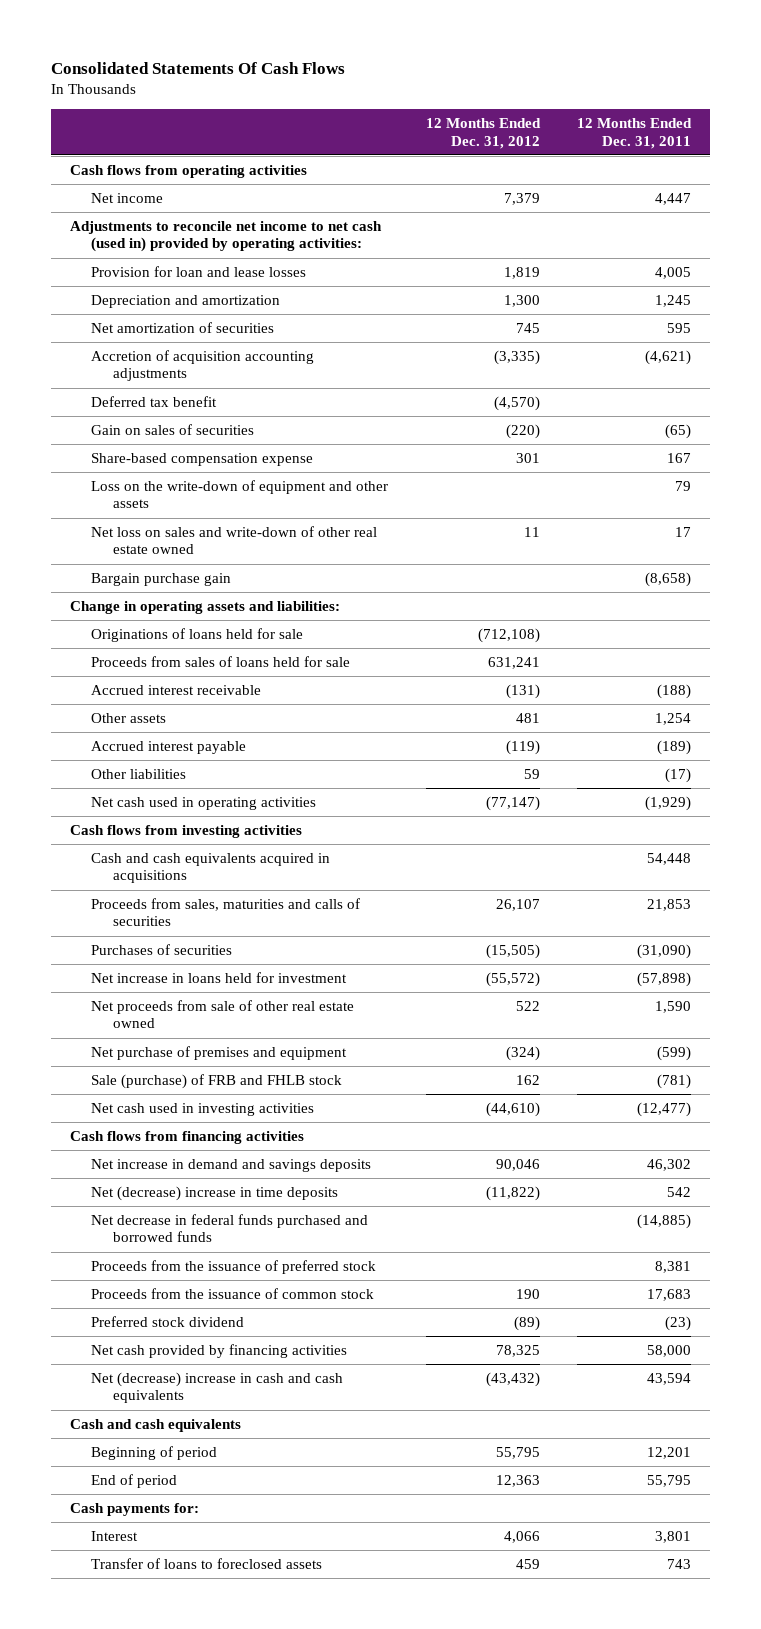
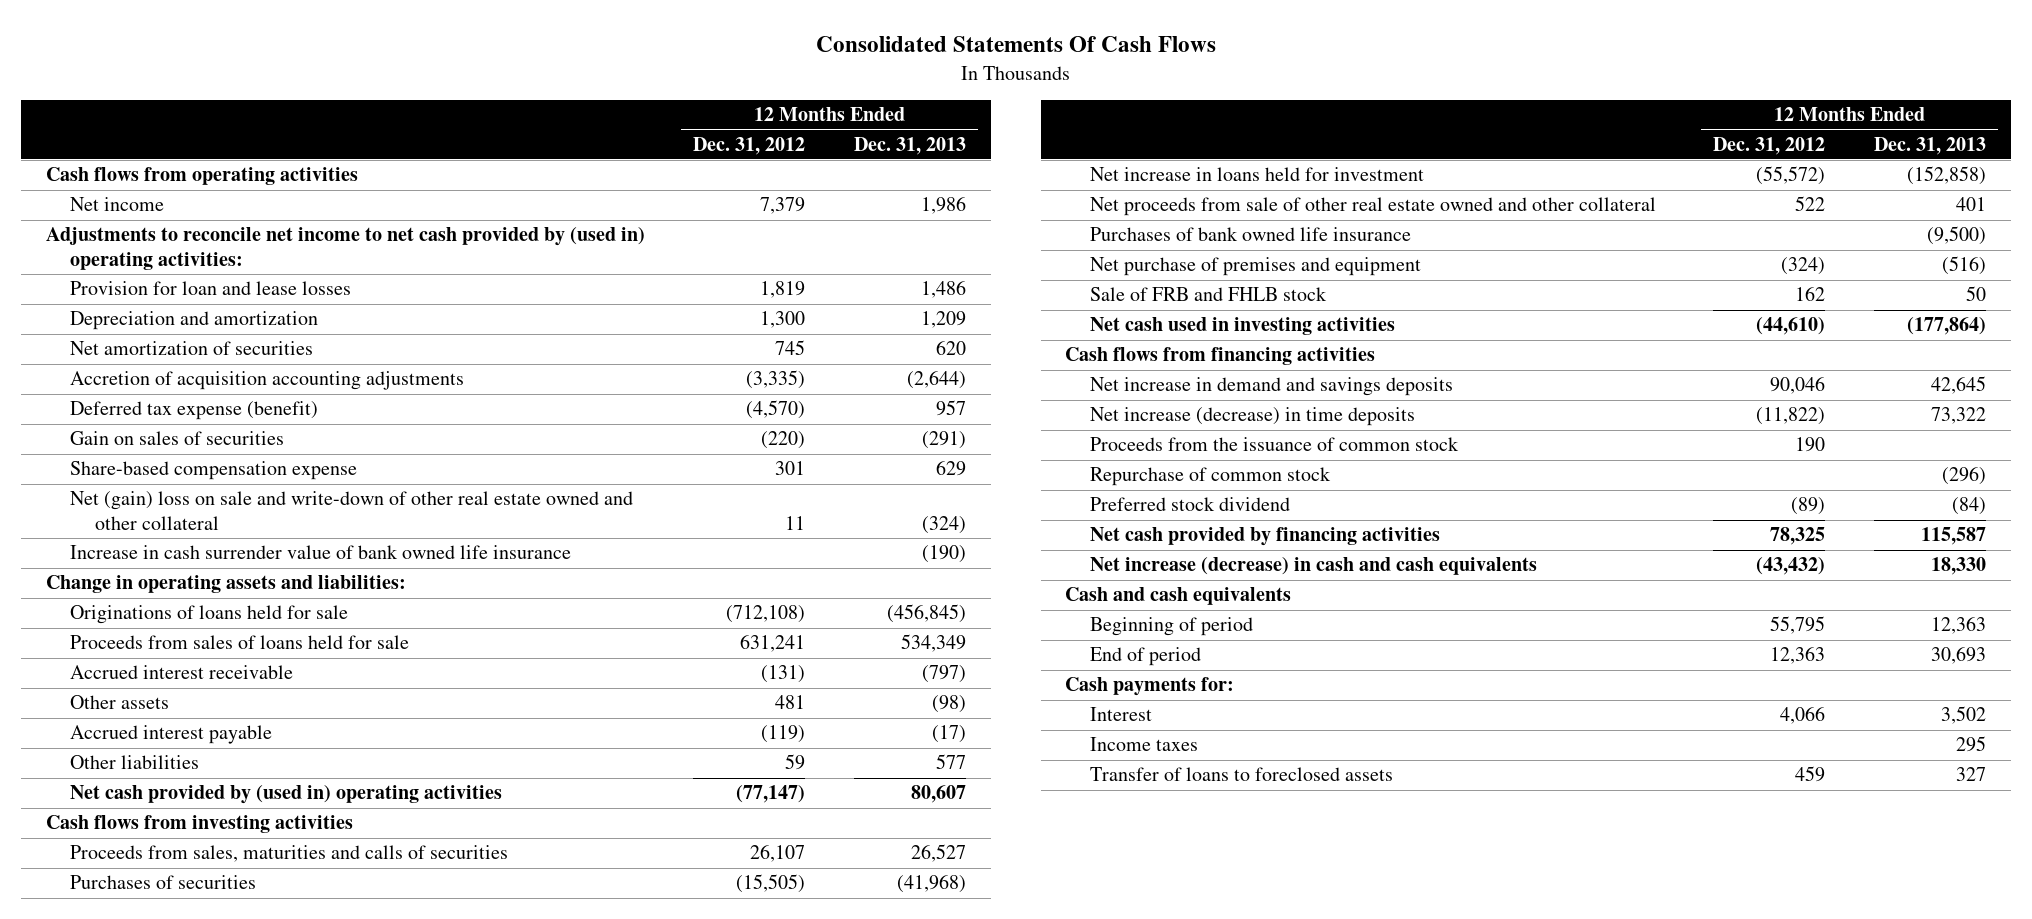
[577,118,693,149] 12 Months Ended Dec. 31, 2011 -> none
none -> [854,136,967,155] Dec. 31, 2013
[69,220,382,253] Adjustments to reconcile net income to net cash (used in) provided by operating activities: -> [45,227,645,270] Adjustments to reconcile net income to net cash provided by (used in) operating activities:
[91,395,218,407] Deferred tax benefit -> [70,401,319,421] Deferred tax expense (benefit)
[91,479,389,509] Loss on the write-down of equipment and other assets -> none
[91,572,232,586] Bargain purchase gain -> none
[91,525,378,555] Net loss on sales and write-down of other real estate owned -> [70,491,634,530] Net (gain) loss on sale and write-down of other real estate owned and other collateral
none -> [70,545,572,560] Increase in cash surrender value of bank owned life insurance
[91,796,317,810] Net cash used in operating activities -> [70,785,503,805] Net cash provided by (used in) operating activities
[91,852,331,884] Cash and cash equivalents acquired in acquisitions -> none
[91,999,355,1029] Net proceeds from sale of other real estate owned -> [1089,197,1656,217] Net proceeds from sale of other real estate owned and other collateral
none -> [1089,227,1411,242] Purchases of bank owned life insurance
[91,1073,343,1089] Sale (purchase) of FRB and FHLB stock -> [1089,287,1327,302] Sale of FRB and FHLB stock
[91,1213,369,1243] Net decrease in federal funds purchased and borrowed funds -> none
[91,1259,377,1274] Proceeds from the issuance of preferred stock -> none
[91,1185,339,1201] Net (decrease) increase in time deposits -> [1089,407,1415,427] Net increase (decrease) in time deposits
none -> [1089,467,1331,487] Repurchase of common stock
[91,1371,344,1404] Net (decrease) increase in cash and cash equivalents -> [1089,557,1537,576] Net increase (decrease) in cash and cash equivalents
none -> [1089,737,1198,752] Income taxes

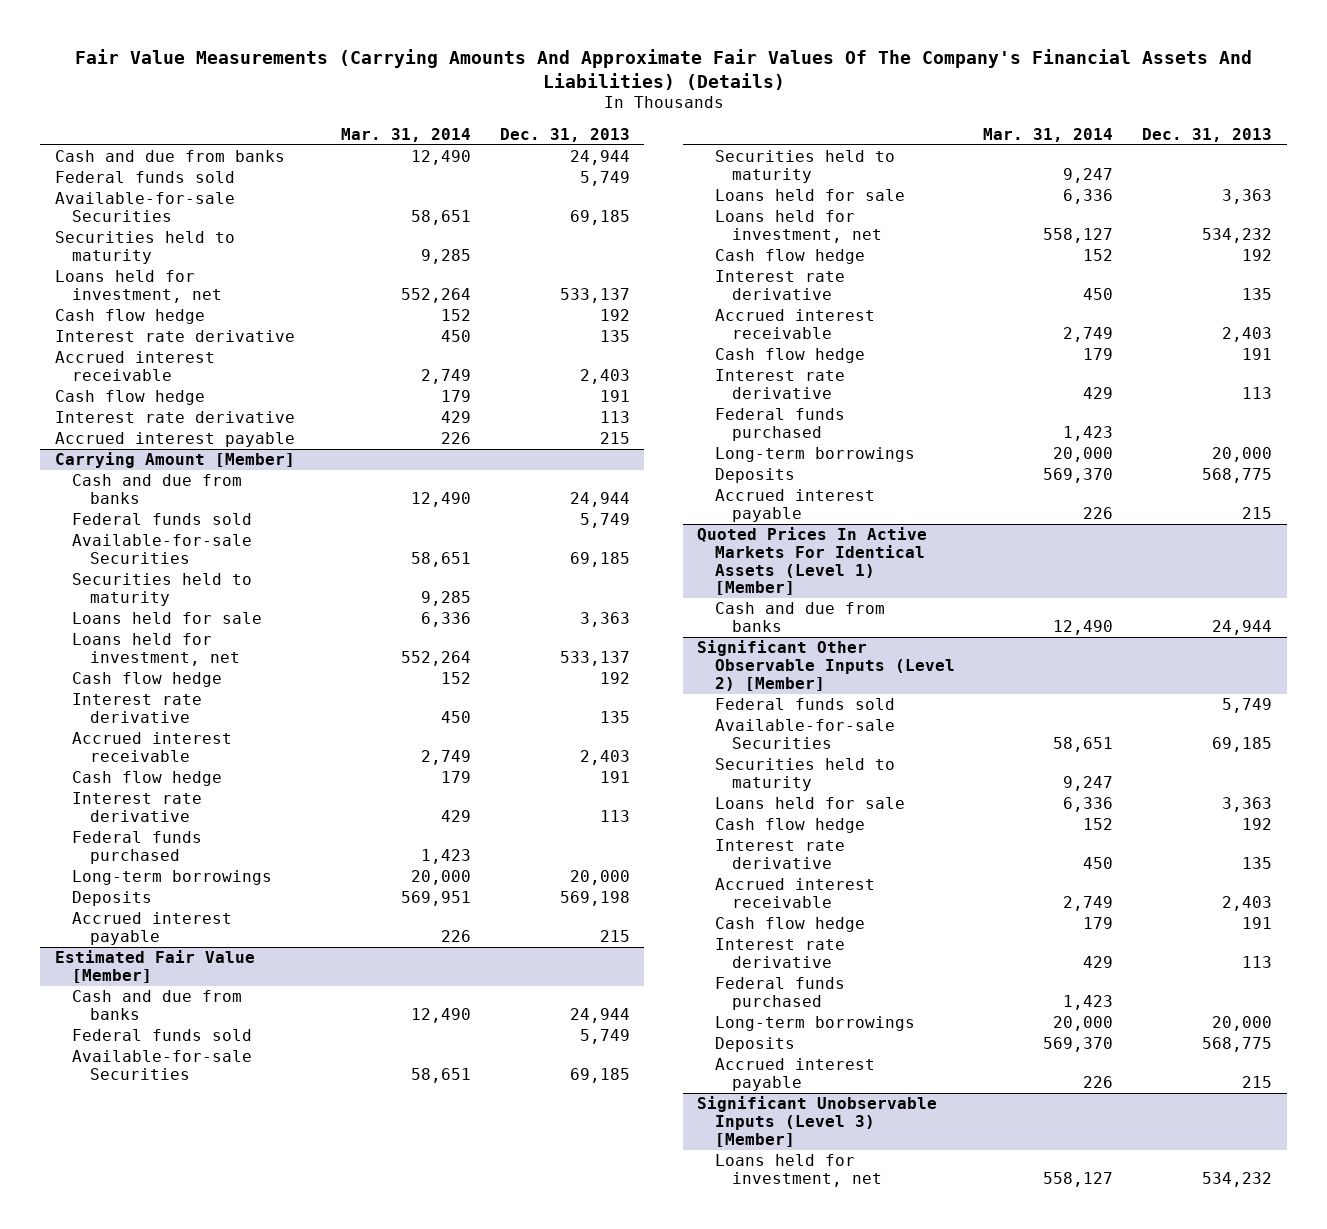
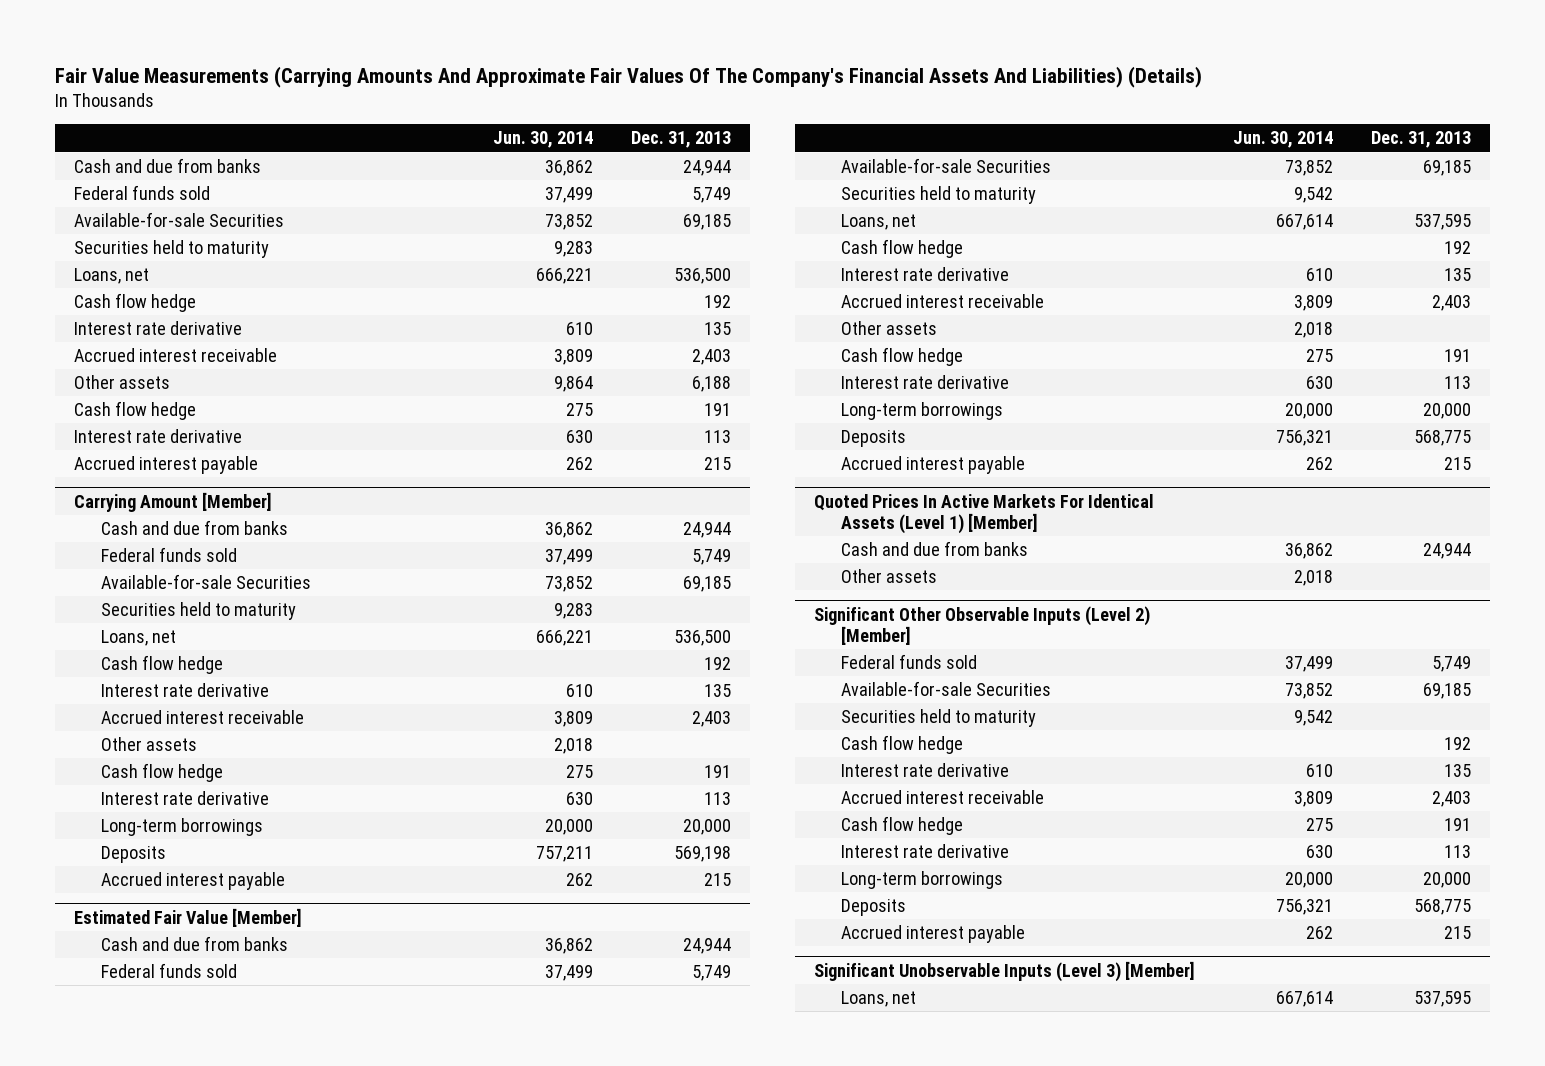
[341,127,472,142] Mar. 31, 2014 -> none
none -> [493,131,594,149] Jun. 30, 2014
[54,270,223,303] Loans held for investment, net -> none
none -> [74,268,150,285] Loans, net
none -> [74,375,171,390] Other assets
[72,612,263,625] Loans held for sale -> none
[72,633,240,666] Loans held for investment, net -> none
none -> [101,630,177,647] Loans, net
none -> [101,737,198,752] Other assets
[72,831,203,864] Federal funds purchased -> none
[714,189,905,202] Loans held for sale -> none
[714,210,883,243] Loans held for investment, net -> none
none -> [841,214,917,231] Loans, net
none -> [841,321,938,336] Other assets
[714,408,845,441] Federal funds purchased -> none
none -> [841,569,938,584] Other assets
[714,797,905,810] Loans held for sale -> none
[714,977,845,1010] Federal funds purchased -> none
[714,1154,883,1187] Loans held for investment, net -> none
none -> [841,991,917,1008] Loans, net

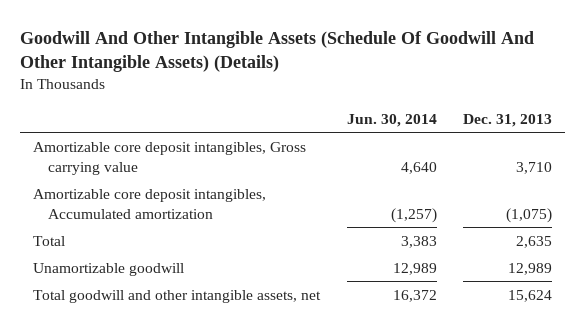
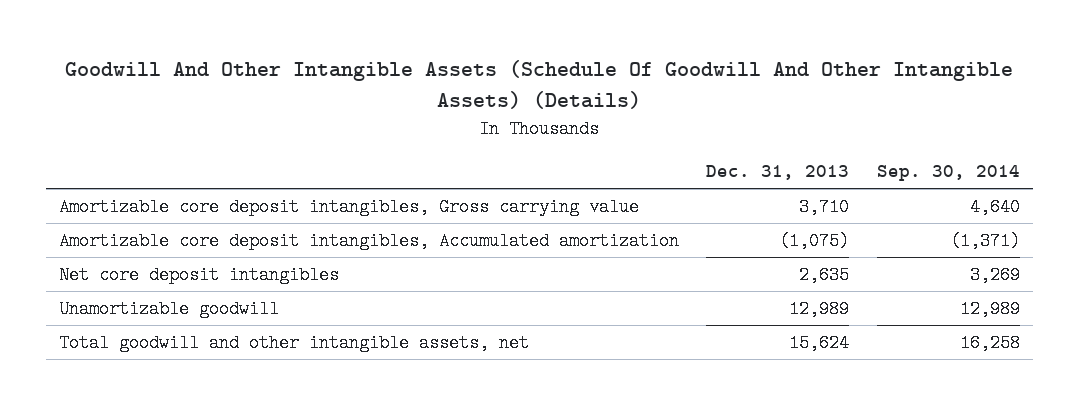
[346,113,437,127] Jun. 30, 2014 -> none
none -> [876,165,1020,182] Sep. 30, 2014
[33,235,66,246] Total -> [59,266,340,285] Net core deposit intangibles

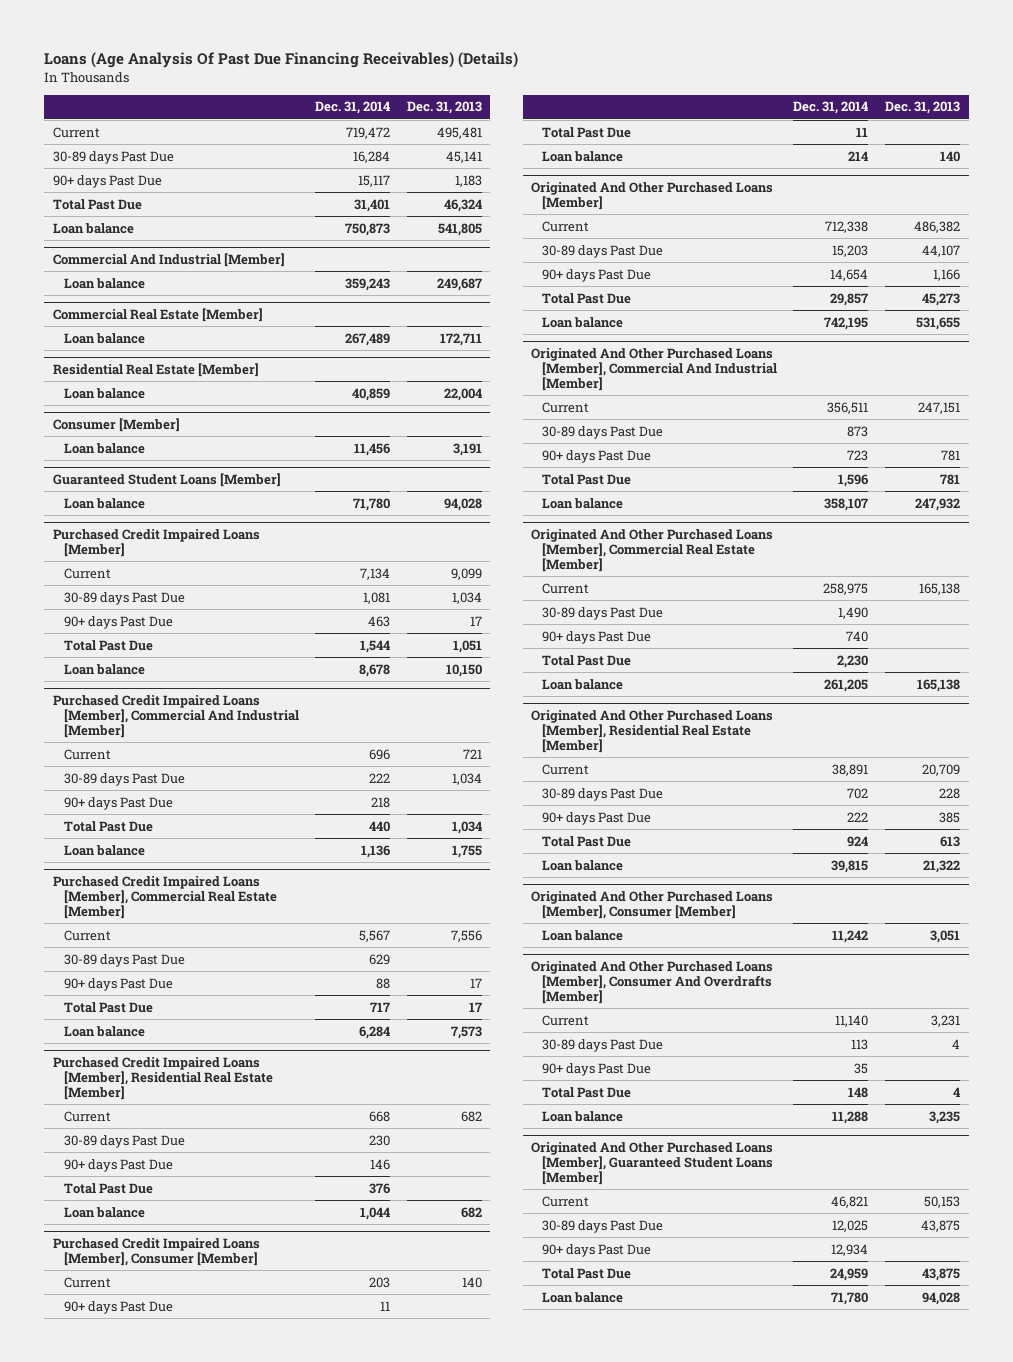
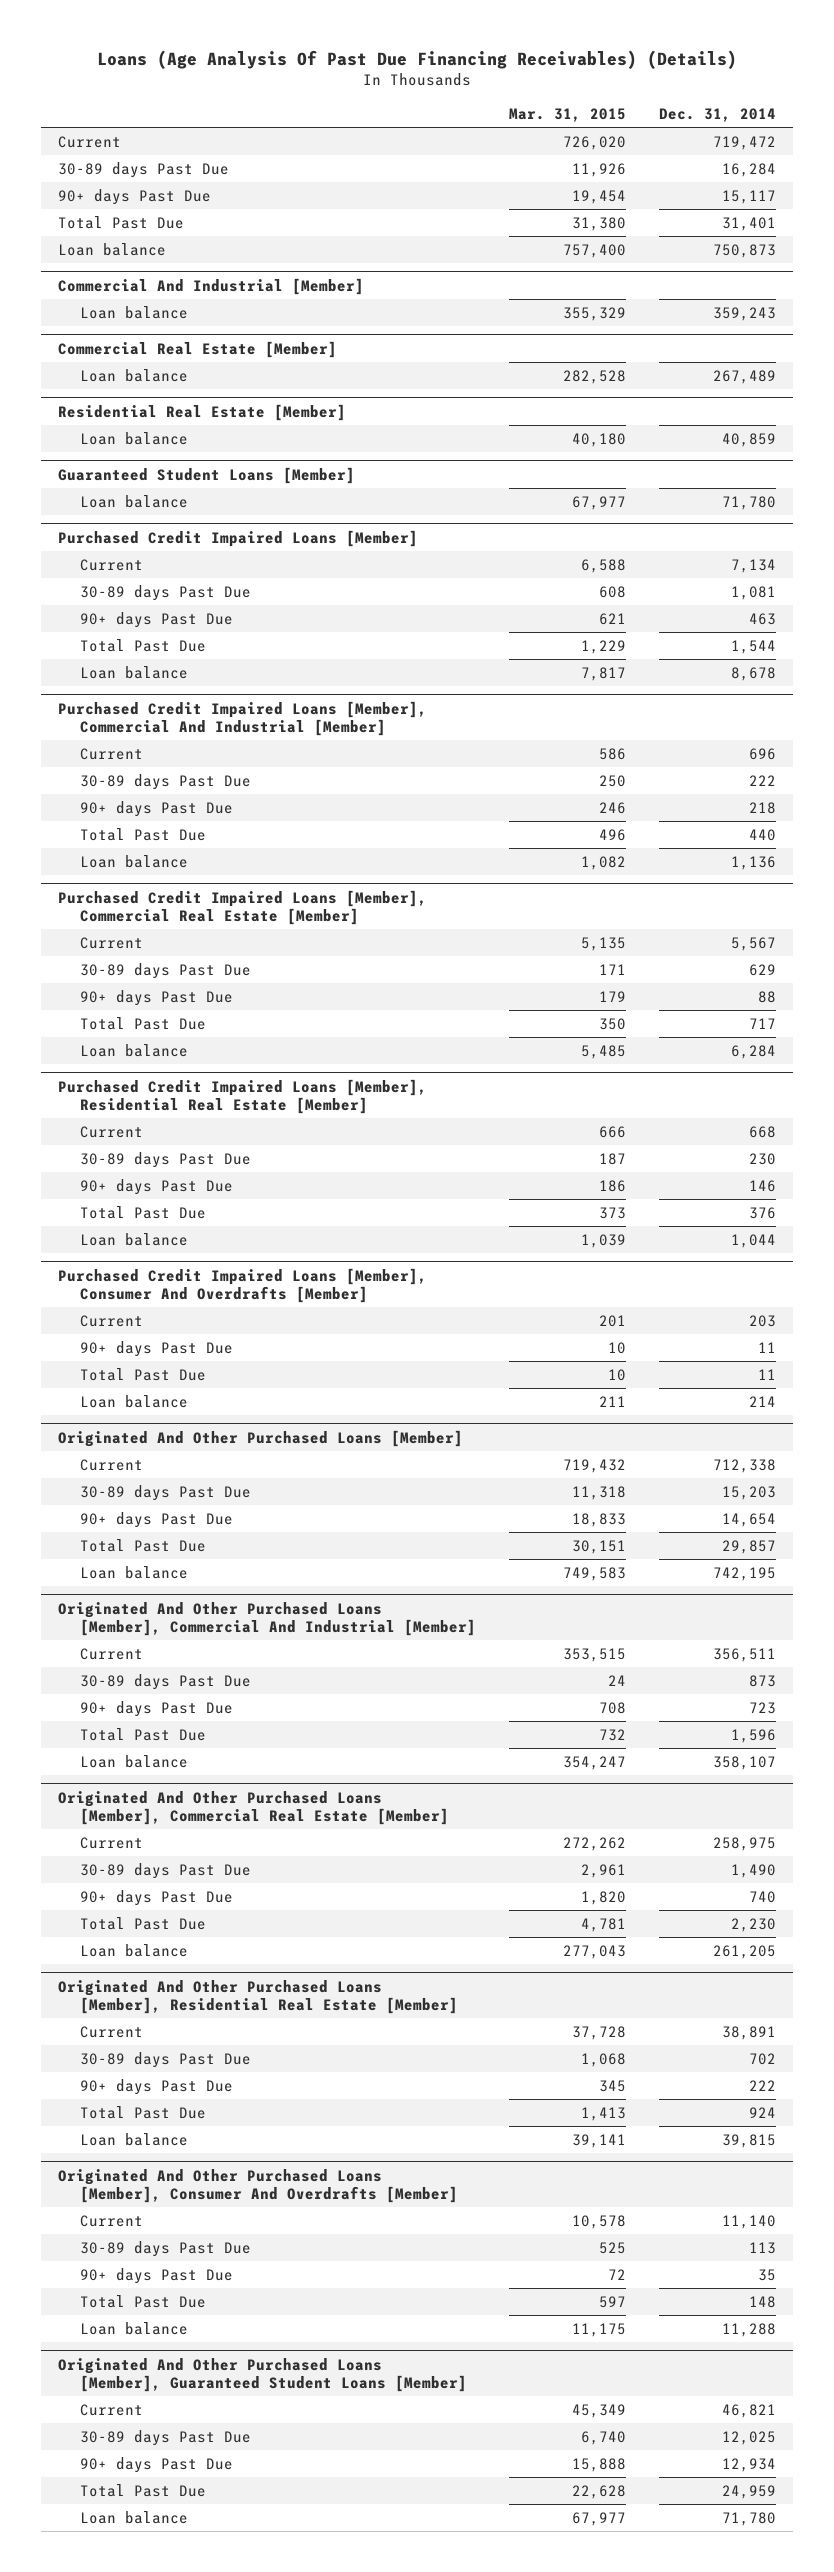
[406,101,482,115] Dec. 31, 2013 -> none
none -> [509,107,627,122] Mar. 31, 2015
[52,418,180,433] Consumer [Member] -> none
[63,442,145,454] Loan balance -> none
[52,1238,260,1266] Purchased Credit Impaired Loans [Member], Consumer [Member] -> [57,1267,427,1303] Purchased Credit Impaired Loans [Member], Consumer And Overdrafts [Member]
[530,891,773,919] Originated And Other Purchased Loans [Member], Consumer [Member] -> none
[541,929,623,941] Loan balance -> none

